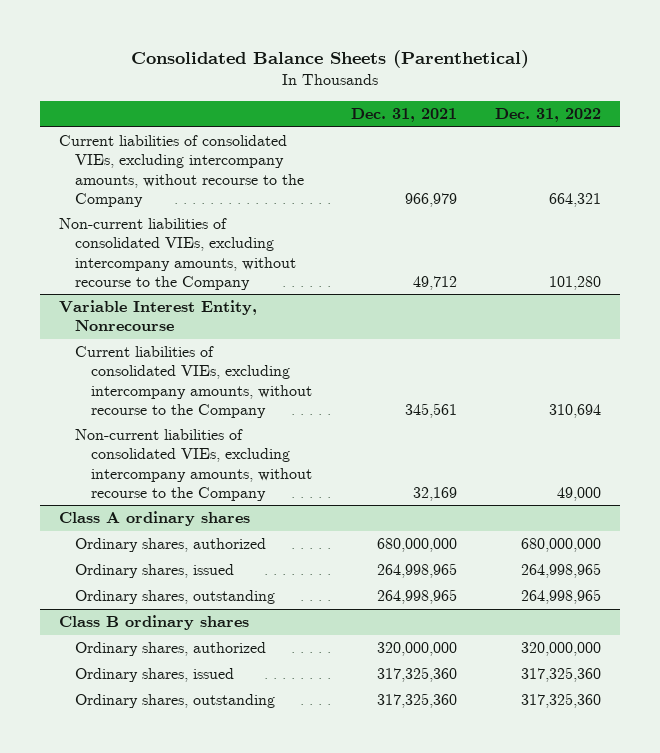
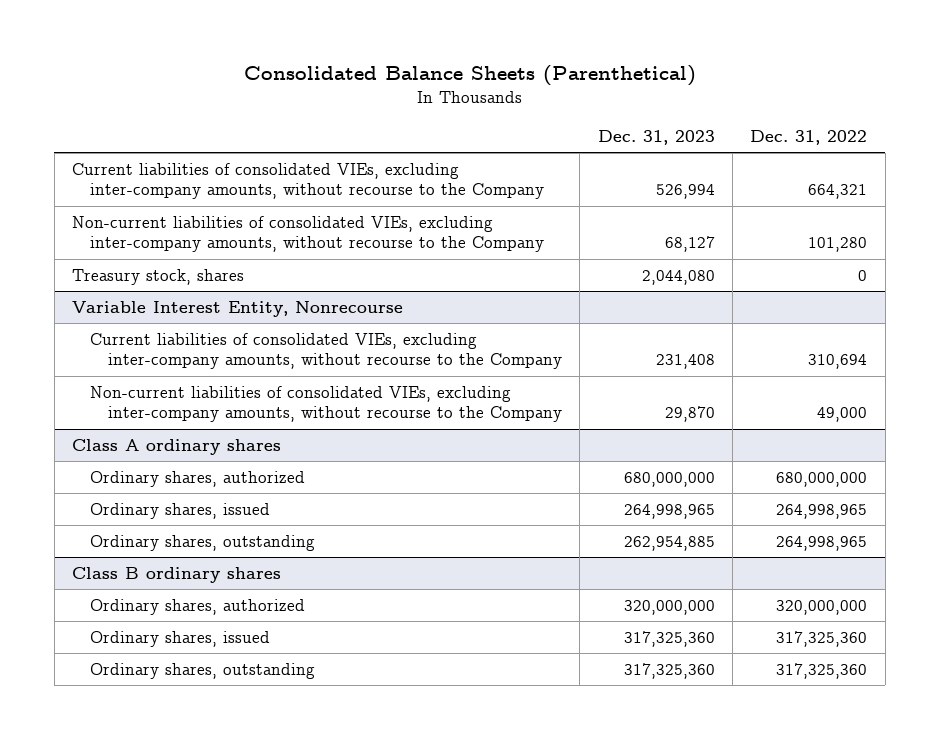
[350,108,457,123] Dec. 31, 2021 -> none
none -> [597,129,715,145] Dec. 31, 2023
[59,135,305,207] Current liabilities of consolidated VIEs, excluding intercompany amounts, without recourse to the Company -> [72,162,544,200] Current liabilities of consolidated VIEs, excluding inter-company amounts, without recourse to the Company
[59,218,297,290] Non-current liabilities of consolidated VIEs, excluding intercompany amounts, without recourse to the Company -> [72,215,544,253] Non-current liabilities of consolidated VIEs, excluding inter-company amounts, without recourse to the Company
none -> [72,268,245,285] Treasury stock, shares
[75,346,313,418] Current liabilities of consolidated VIEs, excluding intercompany amounts, without recourse to the Company -> [89,332,562,370] Current liabilities of consolidated VIEs, excluding inter-company amounts, without recourse to the Company
[75,429,313,501] Non-current liabilities of consolidated VIEs, excluding intercompany amounts, without recourse to the Company -> [89,385,562,423] Non-current liabilities of consolidated VIEs, excluding inter-company amounts, without recourse to the Company

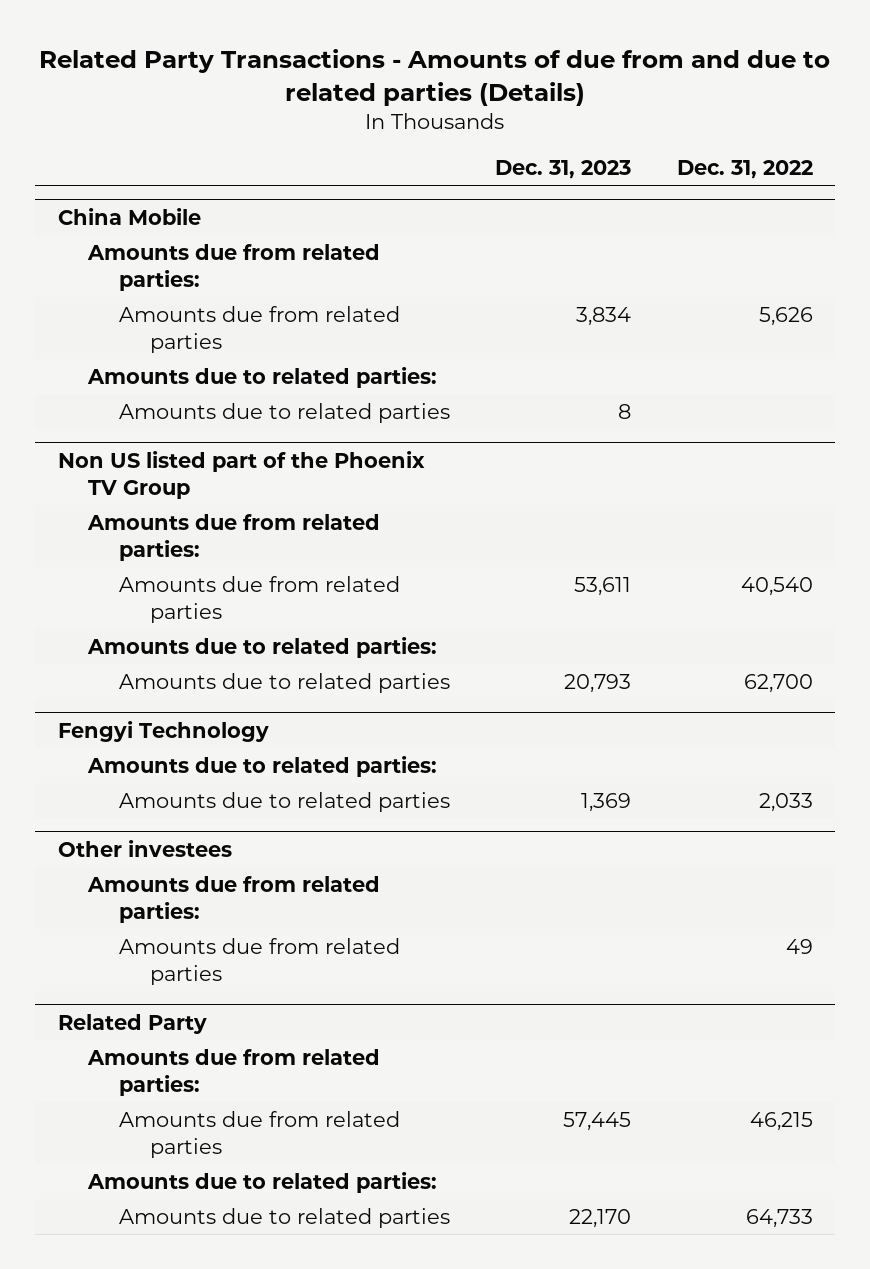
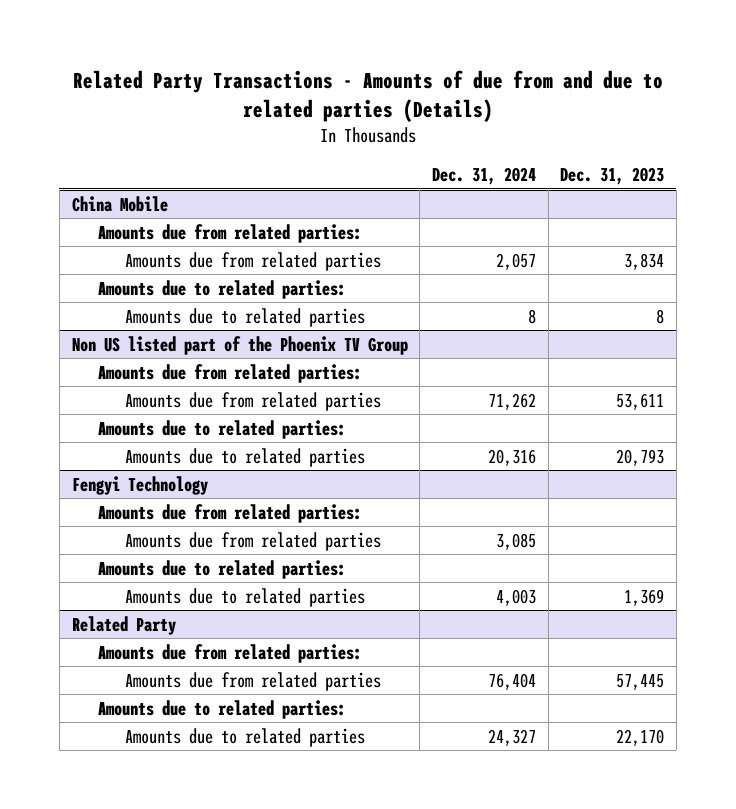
[676,160,813,180] Dec. 31, 2022 -> none
none -> [431,166,536,185] Dec. 31, 2024
[57,839,232,857] Other investees -> none
[87,755,438,777] Amounts due to related parties: -> [98,559,347,579] Amounts due to related parties:
[119,791,451,812] Amounts due to related parties -> [125,587,366,607] Amounts due to related parties

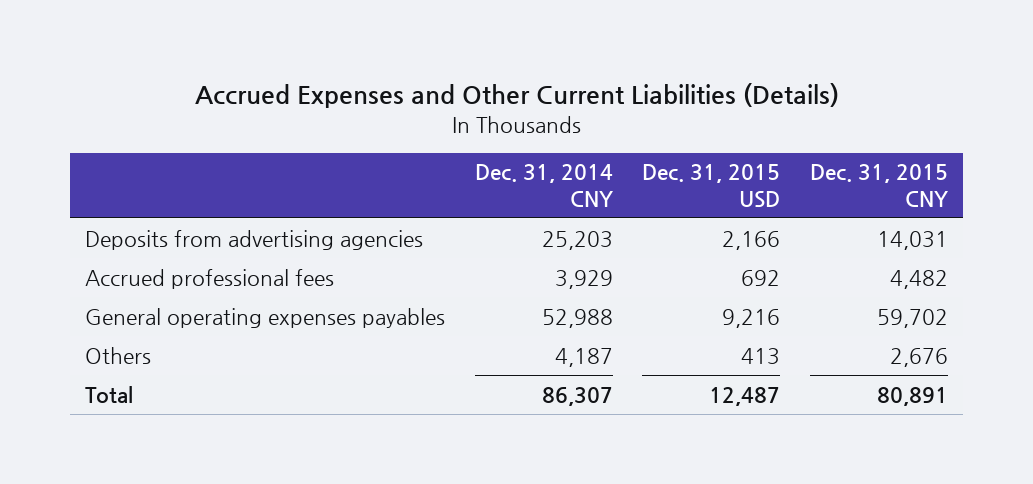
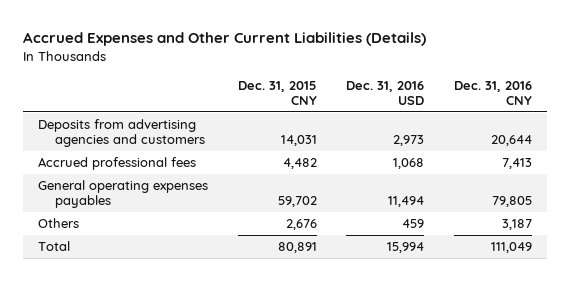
[474,164,613,208] Dec. 31, 2014 CNY -> none
[642,164,781,209] Dec. 31, 2015 USD -> none
none -> [346,80,425,105] Dec. 31, 2016 USD
none -> [453,80,532,105] Dec. 31, 2016 CNY
[84,229,423,250] Deposits from advertising agencies -> [38,119,205,148] Deposits from advertising agencies and customers

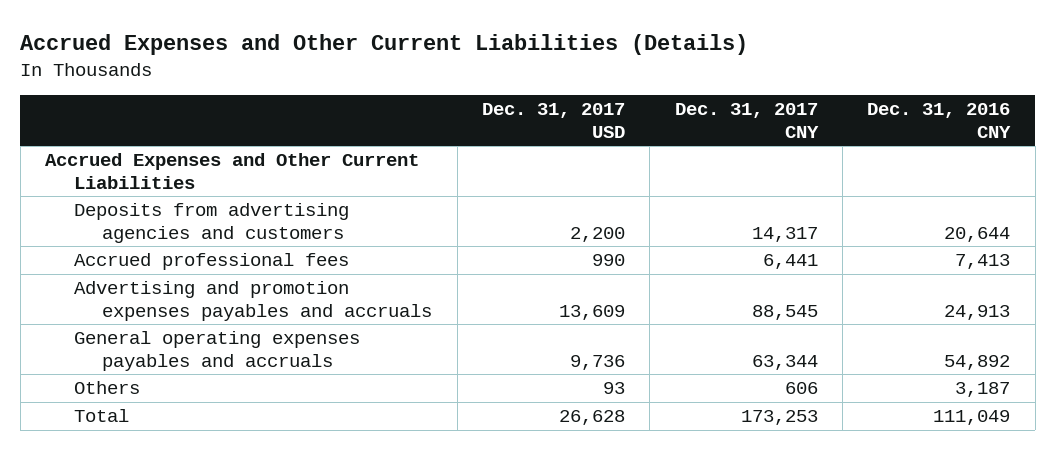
[237,80,317,105] Dec. 31, 2015 CNY -> none
[346,80,425,105] Dec. 31, 2016 USD -> none
none -> [481,103,625,138] Dec. 31, 2017 USD
none -> [674,103,819,138] Dec. 31, 2017 CNY
none -> [45,153,420,189] Accrued Expenses and Other Current Liabilities
none -> [73,281,433,321] Advertising and promotion expenses payables and accruals
[38,180,209,209] General operating expenses payables -> [73,331,360,371] General operating expenses payables and accruals
[491,196,532,208] 79,805 -> [944,354,1011,370] 54,892

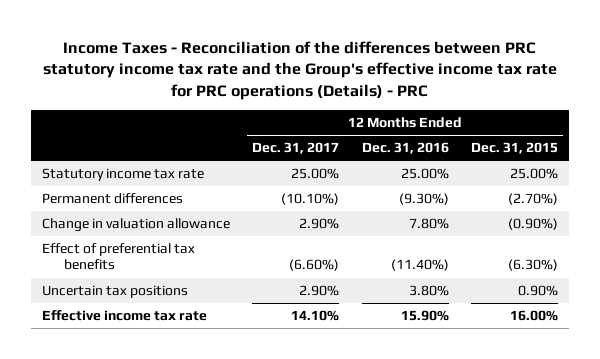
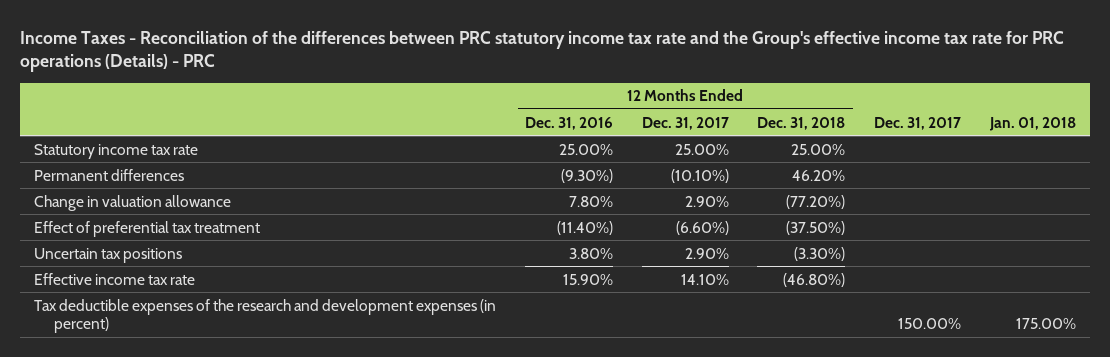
[470,142,558,155] Dec. 31, 2015 -> none
none -> [757,116,846,130] Dec. 31, 2018
none -> [874,116,962,130] Dec. 31, 2017
none -> [988,116,1076,131] Jan. 01, 2018
[42,243,196,271] Effect of preferential tax benefits -> [34,220,261,237] Effect of preferential tax treatment
none -> [34,298,497,333] Tax deductible expenses of the research and development expenses (in percent)

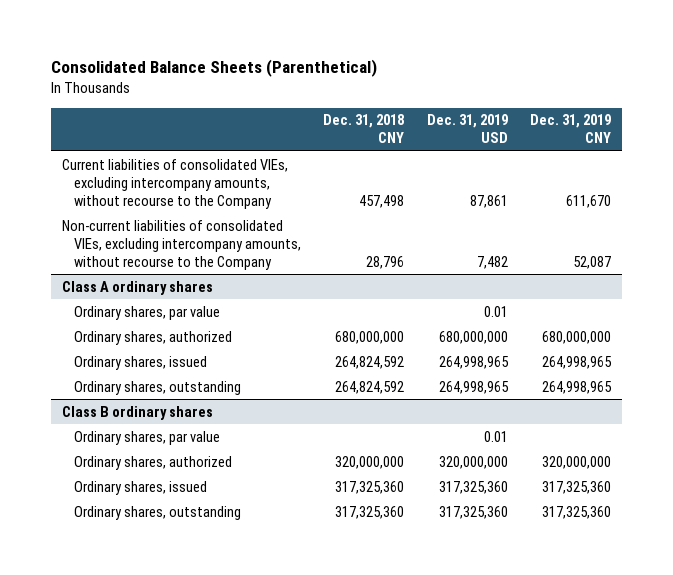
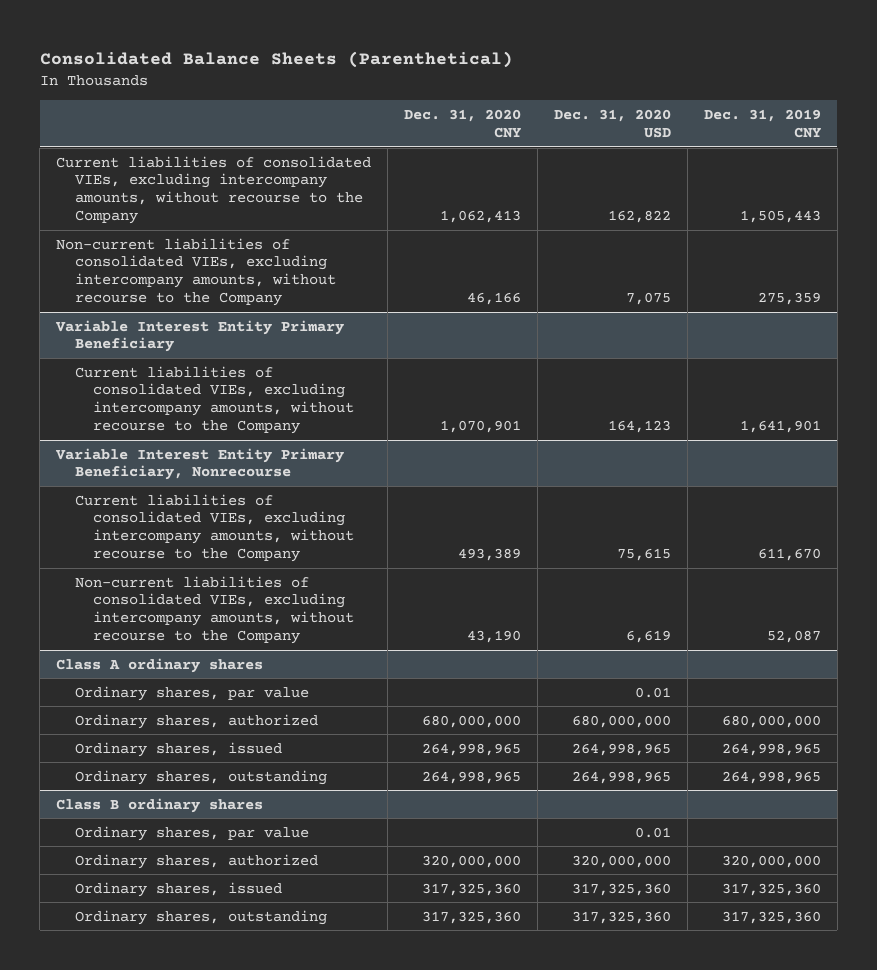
[323,114,405,144] Dec. 31, 2018 CNY -> none
[426,114,508,144] Dec. 31, 2019 USD -> none
none -> [403,109,521,138] Dec. 31, 2020 CNY
none -> [553,109,671,138] Dec. 31, 2020 USD
none -> [56,155,372,225] Current liabilities of consolidated VIEs, excluding intercompany amounts, without recourse to the Company
none -> [56,237,336,307] Non-current liabilities of consolidated VIEs, excluding intercompany amounts, without recourse to the Company
none -> [55,319,345,353] Variable Interest Entity Primary Beneficiary
none -> [74,365,355,435] Current liabilities of consolidated VIEs, excluding intercompany amounts, without recourse to the Company
none -> [55,447,345,481] Variable Interest Entity Primary Beneficiary, Nonrecourse

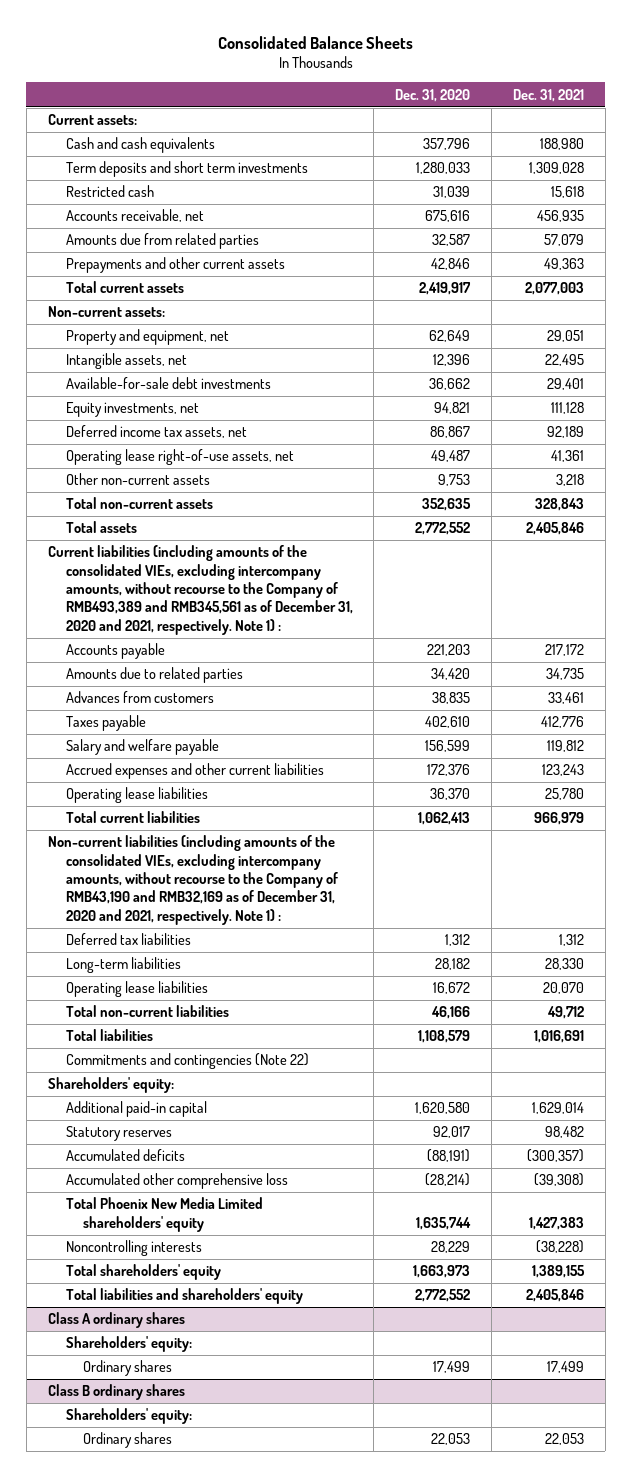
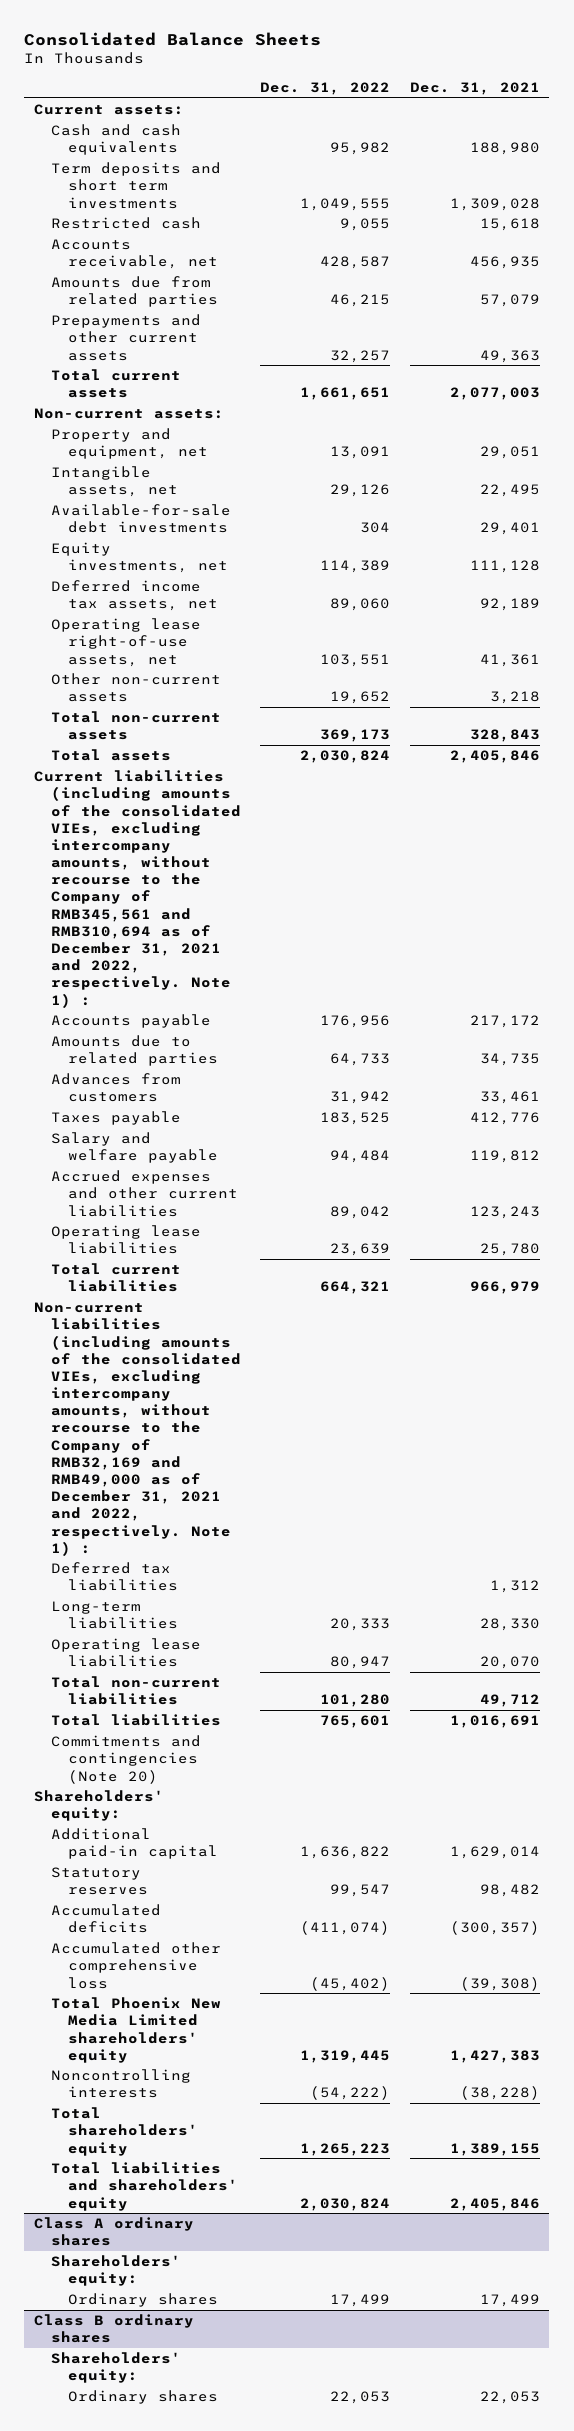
[395,88,471,102] Dec. 31, 2020 -> none
none -> [260,81,391,95] Dec. 31, 2022
[47,545,353,635] Current liabilities (including amounts of the consolidated VIEs, excluding intercompany amounts, without recourse to the Company of RMB493,389 and RMB345,561 as of December 31, 2020 and 2021, respectively. Note 1) : -> [33,770,241,1008] Current liabilities (including amounts of the consolidated VIEs, excluding intercompany amounts, without recourse to the Company of RMB345,561 and RMB310,694 as of December 31, 2021 and 2022, respectively. Note 1) :
[47,835,338,925] Non-current liabilities (including amounts of the consolidated VIEs, excluding intercompany amounts, without recourse to the Company of RMB43,190 and RMB32,169 as of December 31, 2020 and 2021, respectively. Note 1) : -> [33,1302,241,1556] Non-current liabilities (including amounts of the consolidated VIEs, excluding intercompany amounts, without recourse to the Company of RMB32,169 and RMB49,000 as of December 31, 2021 and 2022, respectively. Note 1) :
[65,1053,309,1070] Commitments and contingencies (Note 22) -> [50,1735,201,1784] Commitments and contingencies (Note 20)

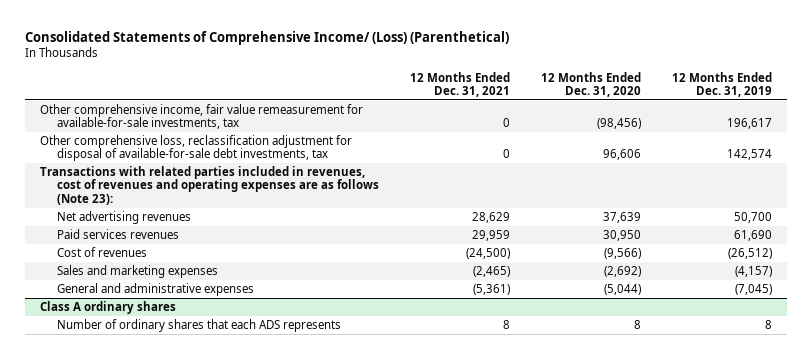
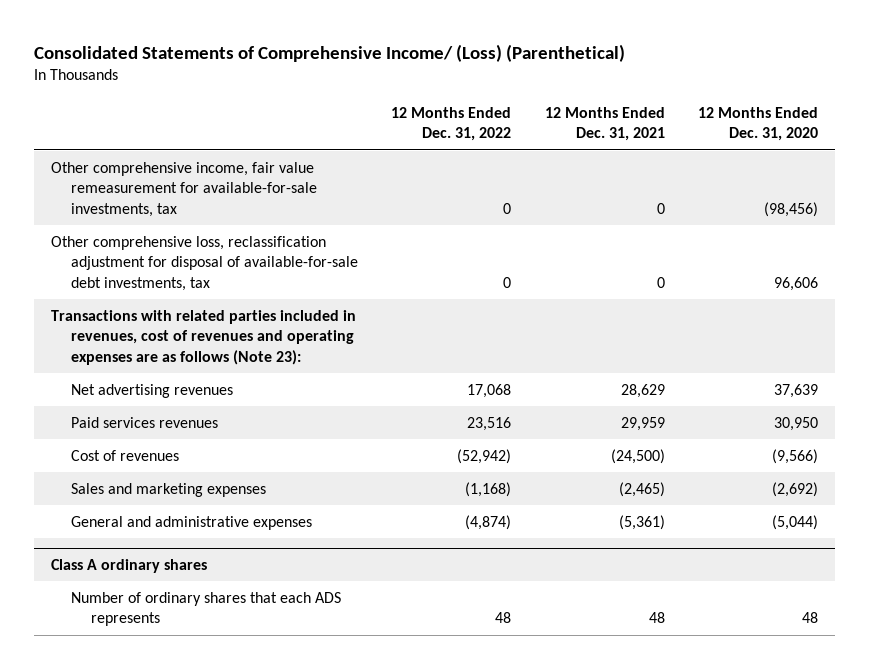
[671,71,772,97] 12 Months Ended Dec. 31, 2019 -> none
none -> [391,106,512,142] 12 Months Ended Dec. 31, 2022
[502,319,510,329] 8 -> [648,612,665,624] 48
[633,319,641,329] 8 -> [802,612,819,624] 48

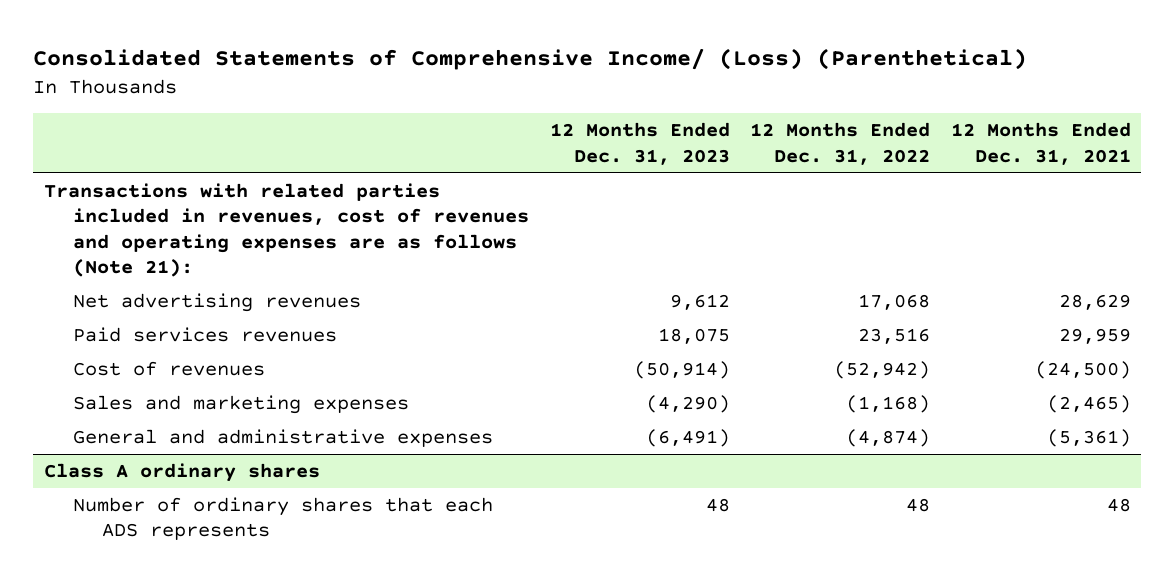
[698,106,819,142] 12 Months Ended Dec. 31, 2020 -> none
none -> [549,122,730,165] 12 Months Ended Dec. 31, 2023
[50,161,317,218] Other comprehensive income, fair value remeasurement for available-for-sale investments, tax -> none
[50,235,358,292] Other comprehensive loss, reclassification adjustment for disposal of available-for-sale debt investments, tax -> none
[50,309,356,366] Transactions with related parties included in revenues, cost of revenues and operating expenses are as follows (Note 23): -> [43,183,529,278] Transactions with related parties included in revenues, cost of revenues and operating expenses are as follows (Note 21):

